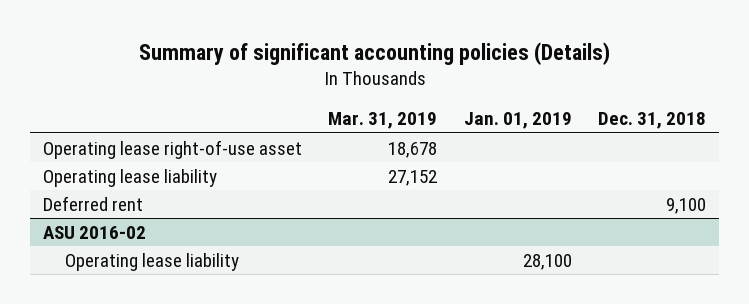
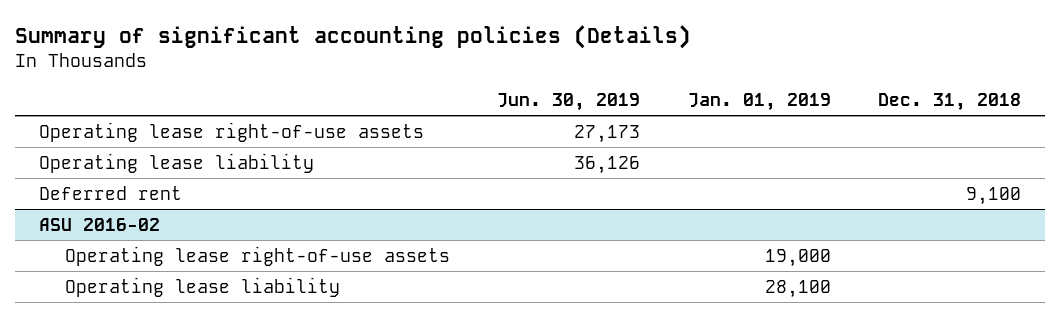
[328,112,438,130] Mar. 31, 2019 -> none
none -> [497,93,641,112] Jun. 30, 2019
[43,139,303,159] Operating lease right-of-use asset -> [39,121,425,142] Operating lease right-of-use assets
none -> [64,245,450,266] Operating lease right-of-use assets

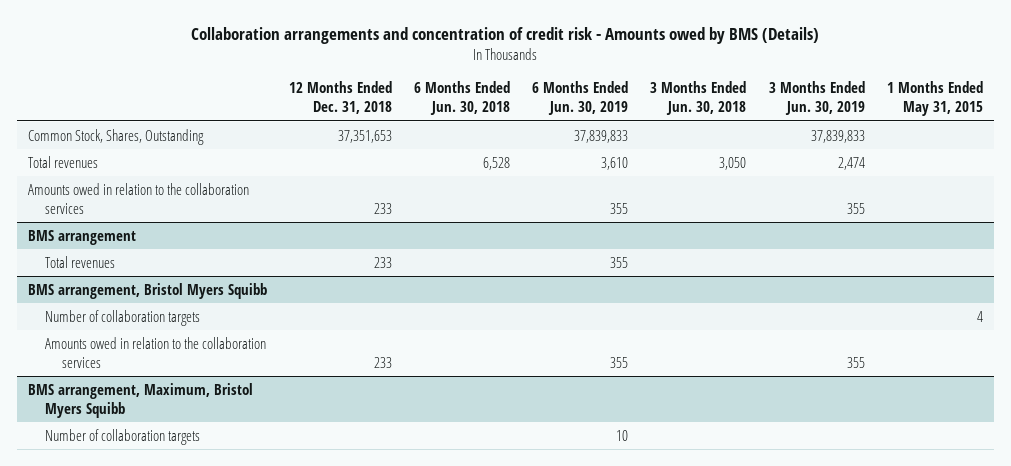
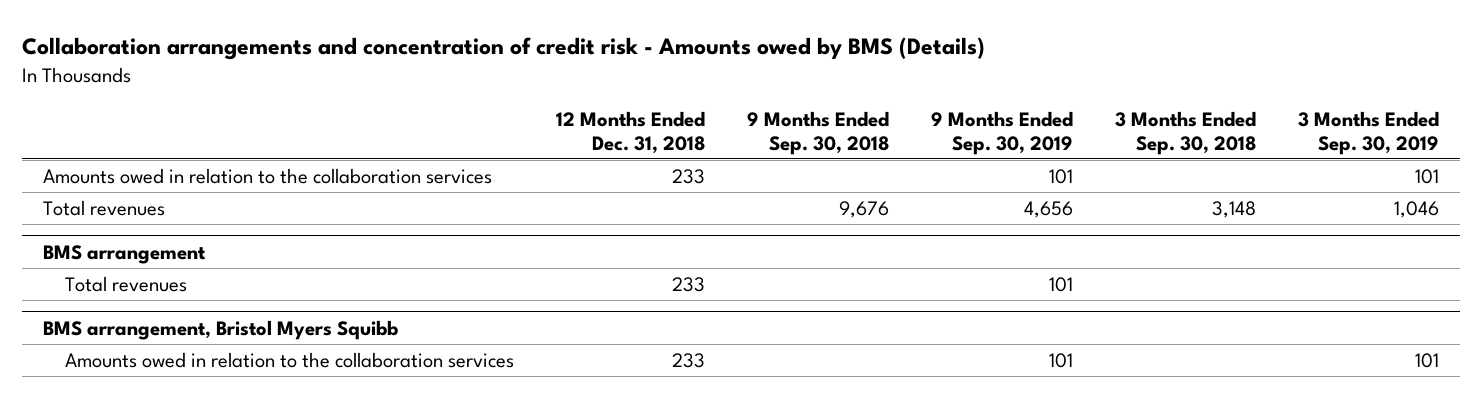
[414,81,511,116] 6 Months Ended Jun. 30, 2018 -> none
[532,81,629,116] 6 Months Ended Jun. 30, 2019 -> none
[650,81,747,116] 3 Months Ended Jun. 30, 2018 -> none
[768,81,865,116] 3 Months Ended Jun. 30, 2019 -> none
[886,81,983,117] 1 Months Ended May 31, 2015 -> none
none -> [746,110,889,155] 9 Months Ended Sep. 30, 2018
none -> [930,110,1073,155] 9 Months Ended Sep. 30, 2019
none -> [1115,110,1257,155] 3 Months Ended Sep. 30, 2018
none -> [1298,110,1440,155] 3 Months Ended Sep. 30, 2019
[27,128,204,145] Common Stock, Shares, Outstanding -> none
[27,155,98,168] Total revenues -> [43,199,166,216] Total revenues
[44,309,200,326] Number of collaboration targets -> none
[27,382,253,418] BMS arrangement, Maximum, Bristol Myers Squibb -> none
[44,428,200,445] Number of collaboration targets -> none

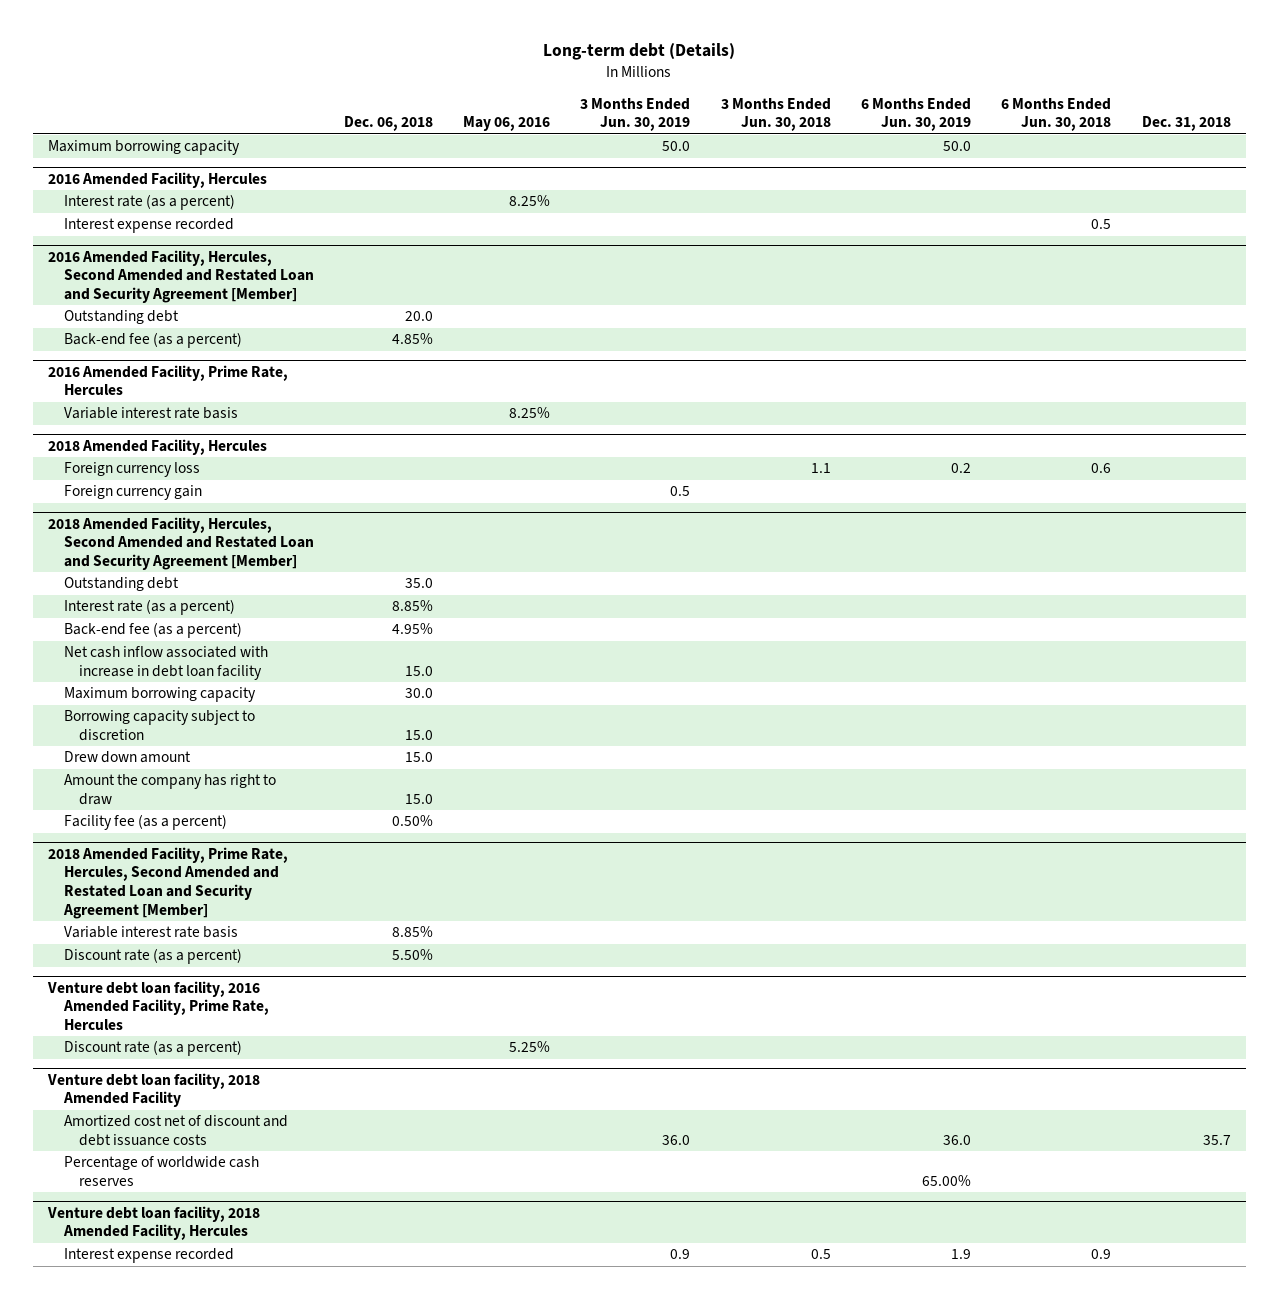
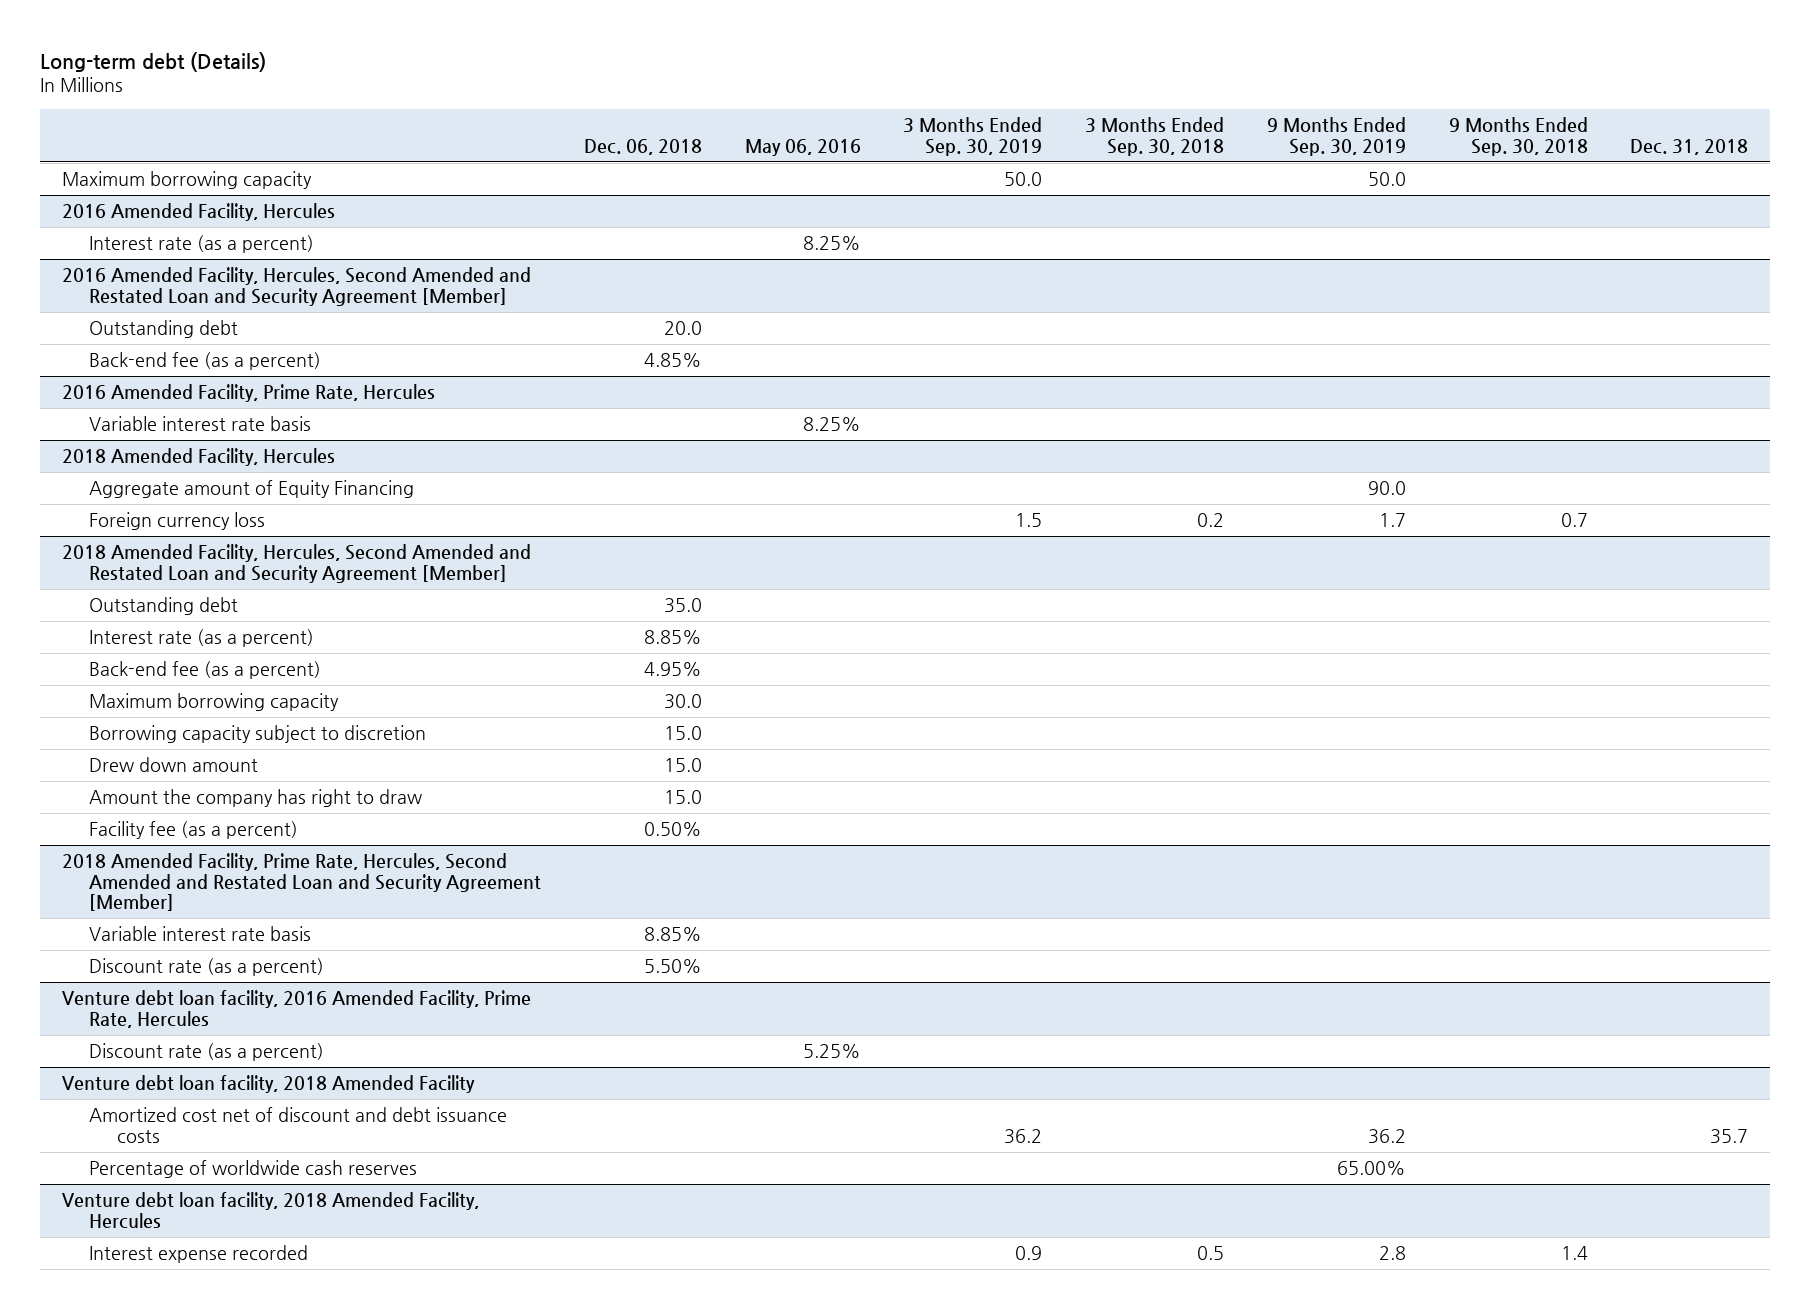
[580,97,691,132] 3 Months Ended Jun. 30, 2019 -> none
[720,97,831,132] 3 Months Ended Jun. 30, 2018 -> none
[861,97,972,132] 6 Months Ended Jun. 30, 2019 -> none
[1001,97,1112,132] 6 Months Ended Jun. 30, 2018 -> none
none -> [903,117,1043,156] 3 Months Ended Sep. 30, 2019
none -> [1085,117,1225,156] 3 Months Ended Sep. 30, 2018
none -> [1266,117,1406,156] 9 Months Ended Sep. 30, 2019
none -> [1448,117,1588,156] 9 Months Ended Sep. 30, 2018
[63,218,234,234] Interest expense recorded -> none
none -> [89,480,415,499] Aggregate amount of Equity Financing
[63,485,202,501] Foreign currency gain -> none
[63,646,268,681] Net cash inflow associated with increase in debt loan facility -> none

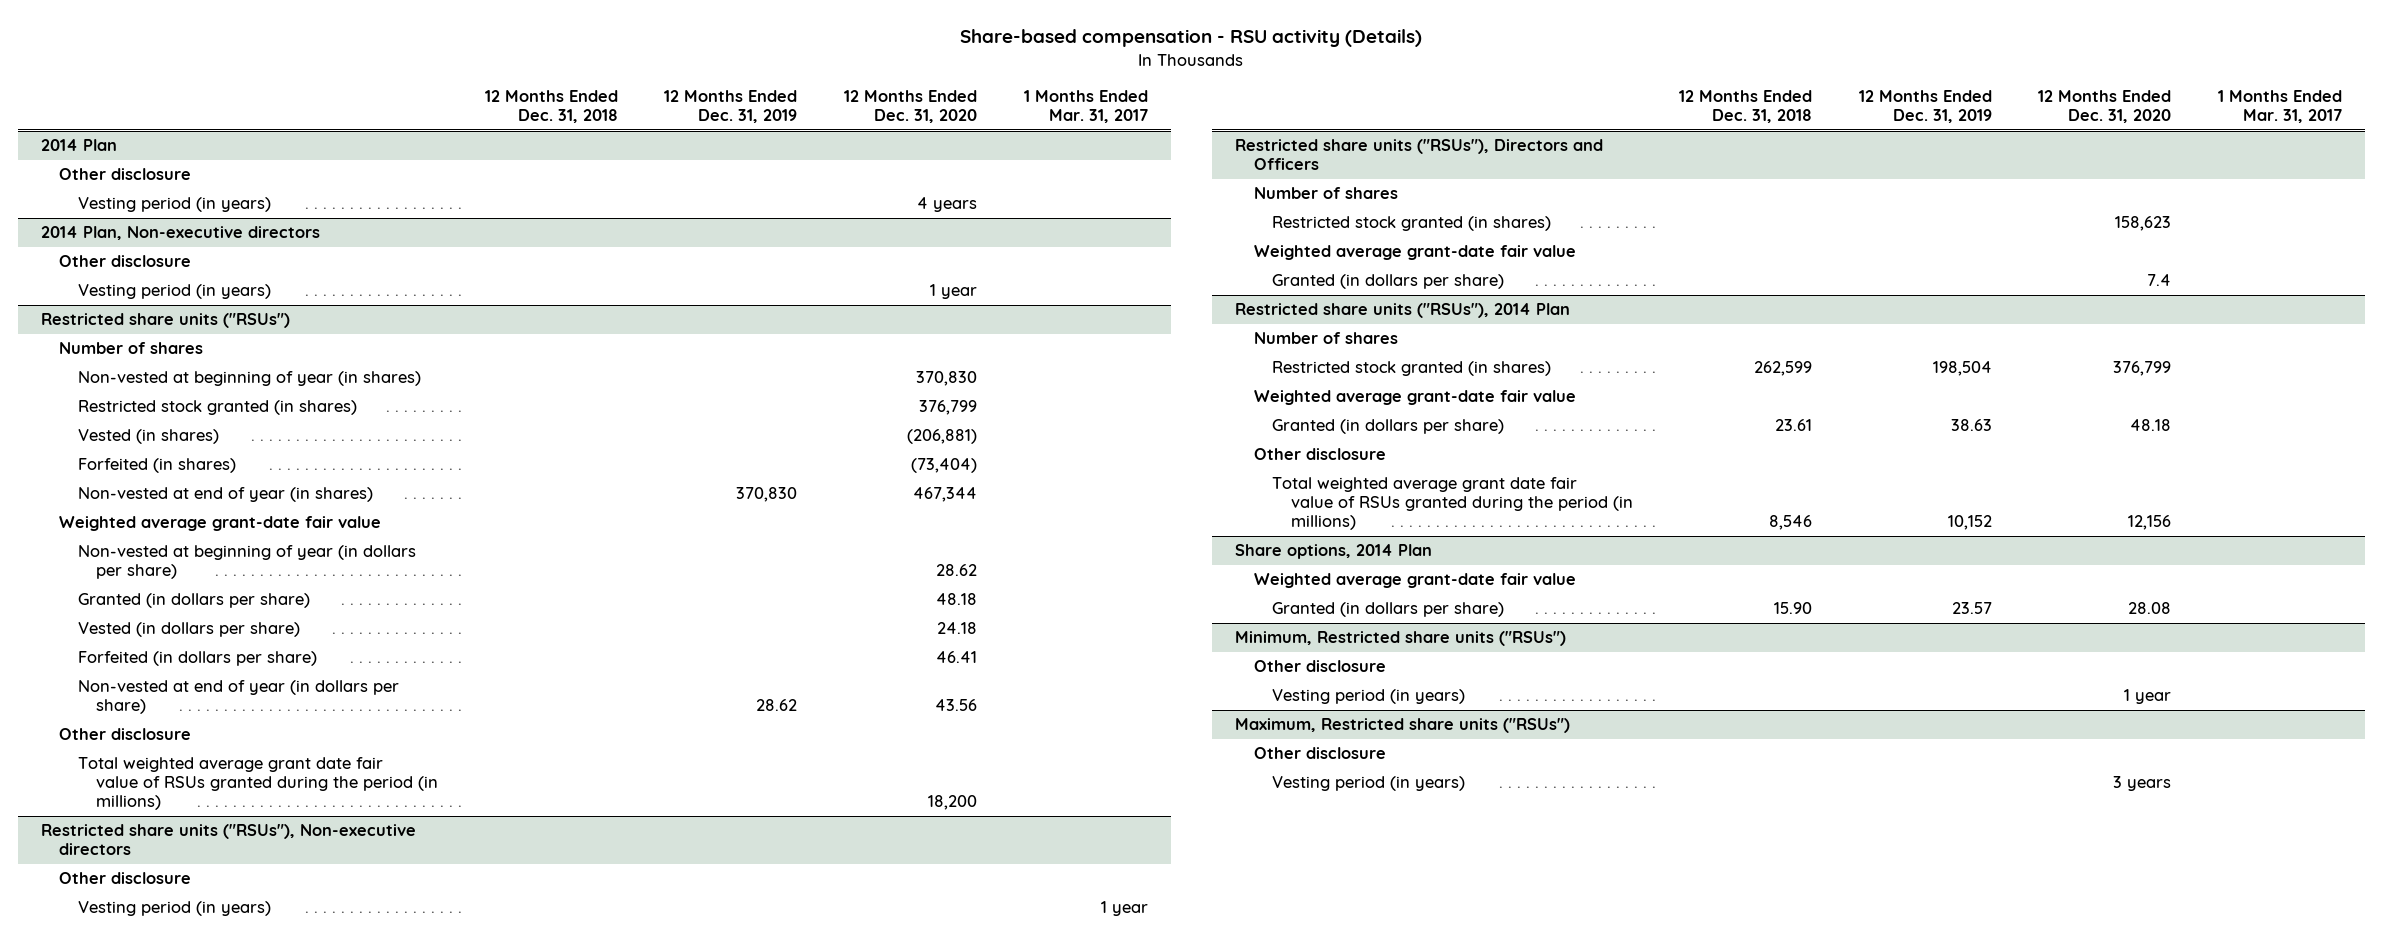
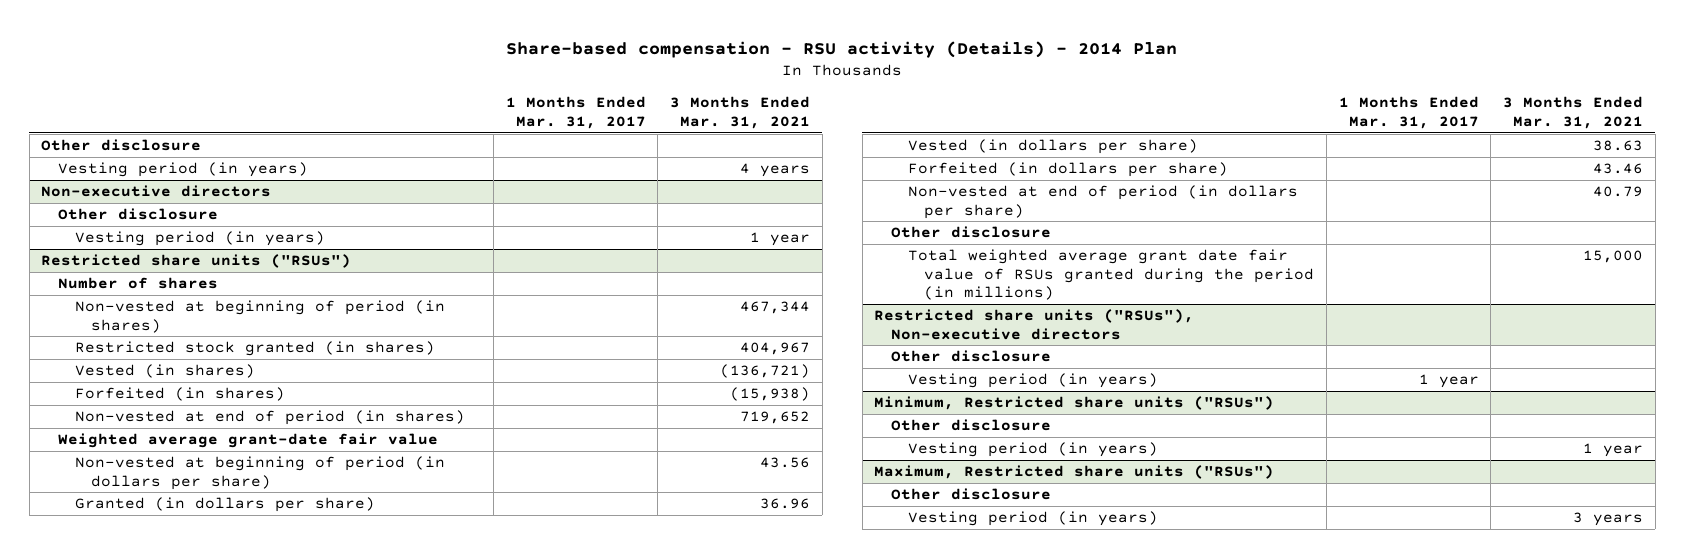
[960,29,1423,48] Share-based compensation - RSU activity (Details) -> [506,40,1178,58] Share-based compensation - RSU activity (Details) - 2014 Plan
[484,90,618,124] 12 Months Ended Dec. 31, 2018 -> none
[664,90,798,124] 12 Months Ended Dec. 31, 2019 -> none
[844,90,978,124] 12 Months Ended Dec. 31, 2020 -> none
none -> [670,96,811,129] 3 Months Ended Mar. 31, 2021
none -> [41,139,202,152] Other disclosure
none -> [58,162,309,178] Vesting period (in years)
[40,139,117,152] 2014 Plan -> [41,185,272,198] Non-executive directors
[40,226,320,241] 2014 Plan, Non-executive directors -> none
[59,255,192,268] Other disclosure -> none
[77,284,271,300] Vesting period (in years) -> none
[77,371,421,387] Non-vested at beginning of year (in shares) -> [74,300,445,333] Non-vested at beginning of period (in shares)
[77,487,373,503] Non-vested at end of year (in shares) -> [74,410,465,426] Non-vested at end of period (in shares)
[77,545,416,580] Non-vested at beginning of year (in dollars per share) -> [74,456,445,490] Non-vested at beginning of period (in dollars per share)
[77,680,399,715] Non-vested at end of year (in dollars per share) -> [907,185,1298,219] Non-vested at end of period (in dollars per share)
[1235,139,1604,171] Restricted share units ("RSUs"), Directors and Officers -> none
[1253,187,1398,200] Number of shares -> none
[1272,216,1552,232] Restricted stock granted (in shares) -> none
[1253,245,1576,261] Weighted average grant-date fair value -> none
[1272,274,1505,290] Granted (in dollars per share) -> none
[1235,303,1571,319] Restricted share units ("RSUs"), 2014 Plan -> none
[1253,332,1398,345] Number of shares -> none
[1272,361,1552,377] Restricted stock granted (in shares) -> none
[1253,390,1576,406] Weighted average grant-date fair value -> none
[1272,419,1505,435] Granted (in dollars per share) -> none
[1253,448,1386,461] Other disclosure -> none
[1272,477,1633,531] Total weighted average grant date fair value of RSUs granted during the period (in millions) -> none
[1235,544,1433,560] Share options, 2014 Plan -> none
[1253,573,1576,589] Weighted average grant-date fair value -> none
[1272,602,1505,618] Granted (in dollars per share) -> none

